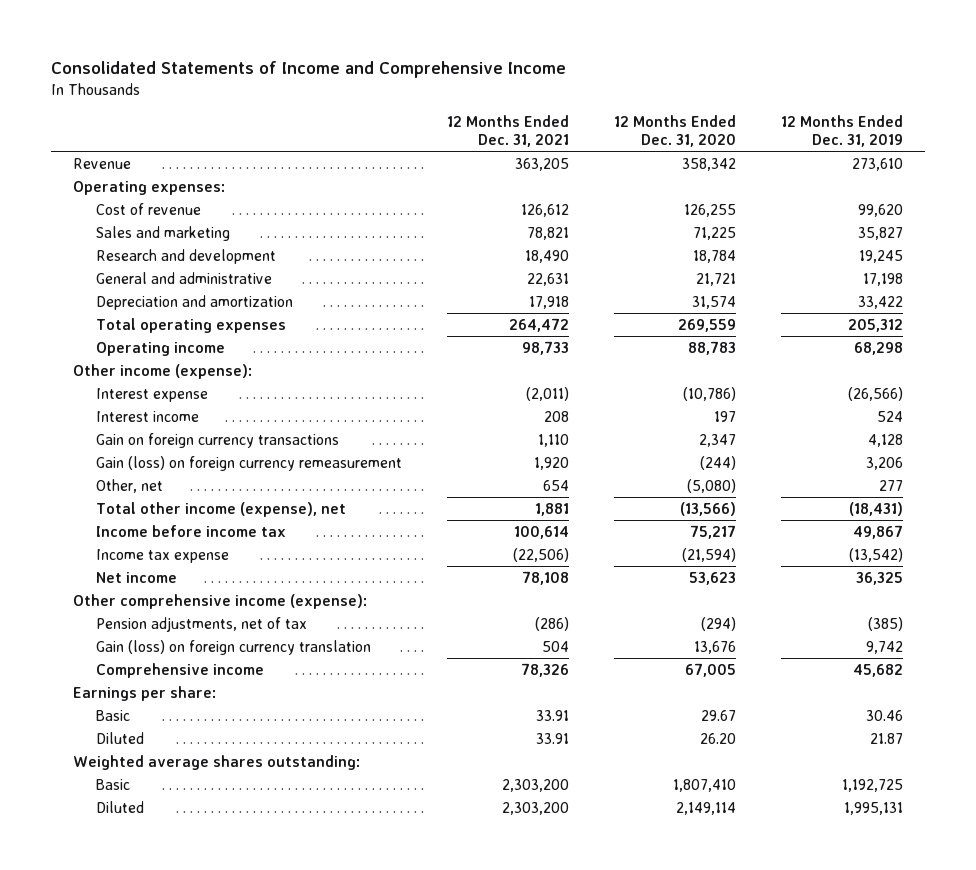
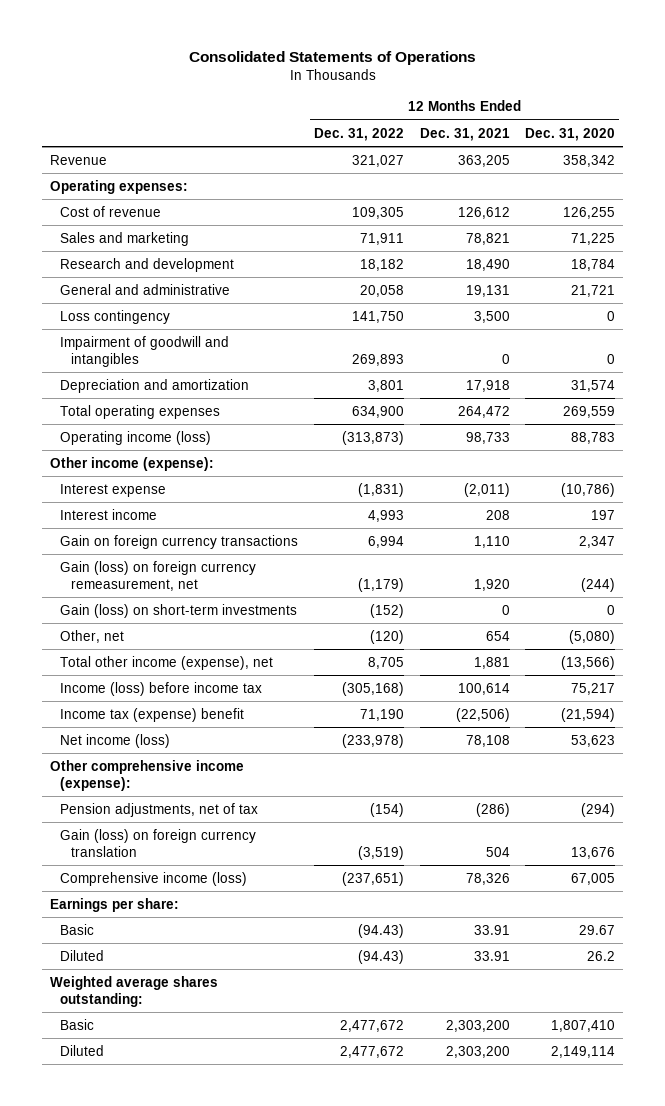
[50,61,566,79] Consolidated Statements of Income and Comprehensive Income -> [188,51,476,66] Consolidated Statements of Operations
[780,115,903,147] 12 Months Ended Dec. 31, 2019 -> none
none -> [313,127,404,141] Dec. 31, 2022
[526,272,569,286] 22,631 -> [465,284,510,297] 19,131
none -> [60,309,171,324] Loss contingency
none -> [60,335,230,367] Impairment of goodwill and intangibles
[95,341,225,356] Operating income -> [60,430,212,445] Operating income (loss)
[95,455,402,471] Gain (loss) on foreign currency remeasurement -> [60,560,257,591] Gain (loss) on foreign currency remeasurement, net
none -> [60,603,298,618] Gain (loss) on short-term investments
[95,524,286,537] Income before income tax -> [60,681,263,696] Income (loss) before income tax
[95,548,229,563] Income tax expense -> [60,707,245,722] Income tax (expense) benefit
[95,571,177,583] Net income -> [60,733,171,748] Net income (loss)
[95,662,264,678] Comprehensive income -> [60,871,248,886] Comprehensive income (loss)
[699,732,736,744] 26.20 -> [587,950,616,961] 26.2

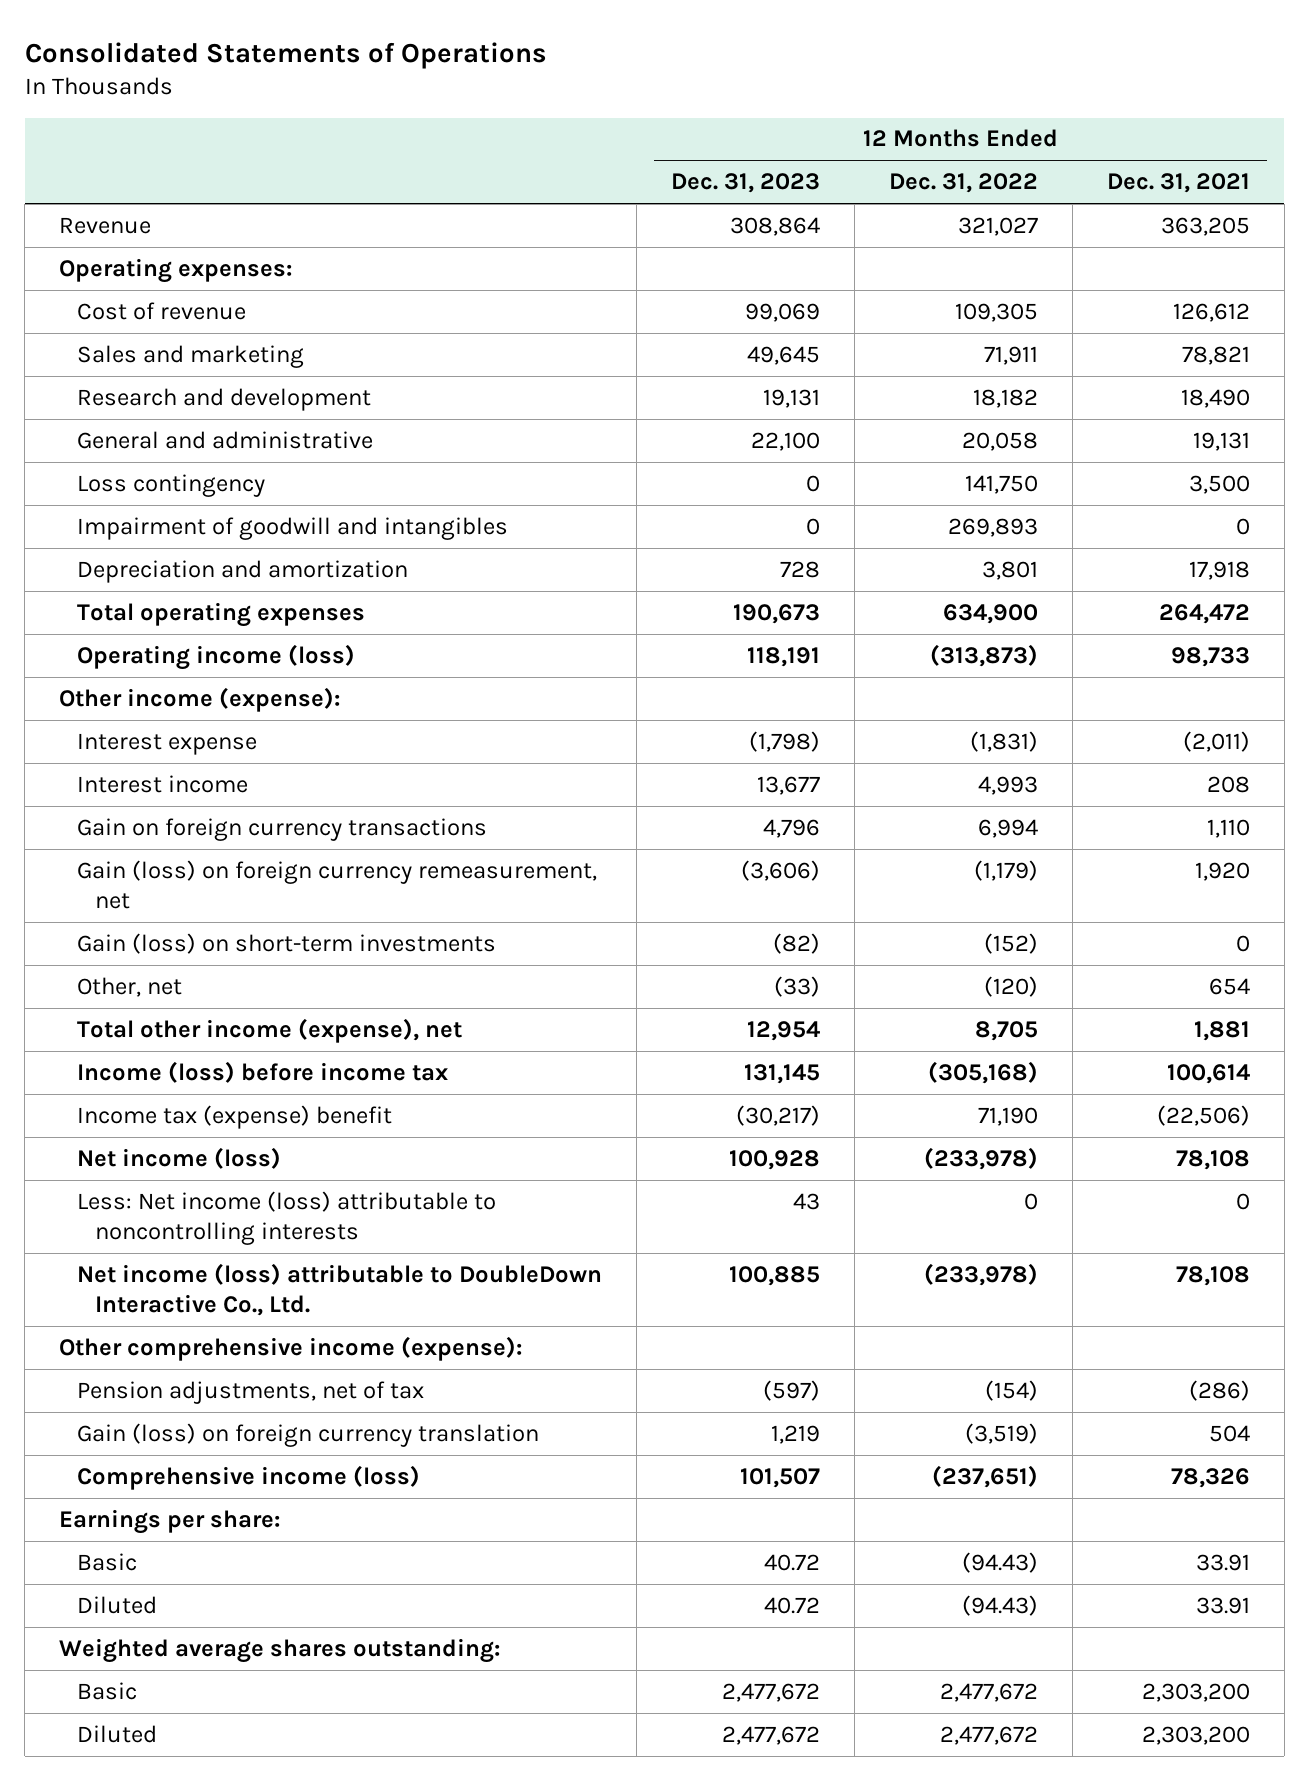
[525,127,616,141] Dec. 31, 2020 -> none
none -> [671,173,821,194] Dec. 31, 2023
none -> [77,1190,497,1245] Less: Net income (loss) attributable to noncontrolling interests
none -> [77,1262,603,1316] Net income (loss) attributable to DoubleDown Interactive Co., Ltd.

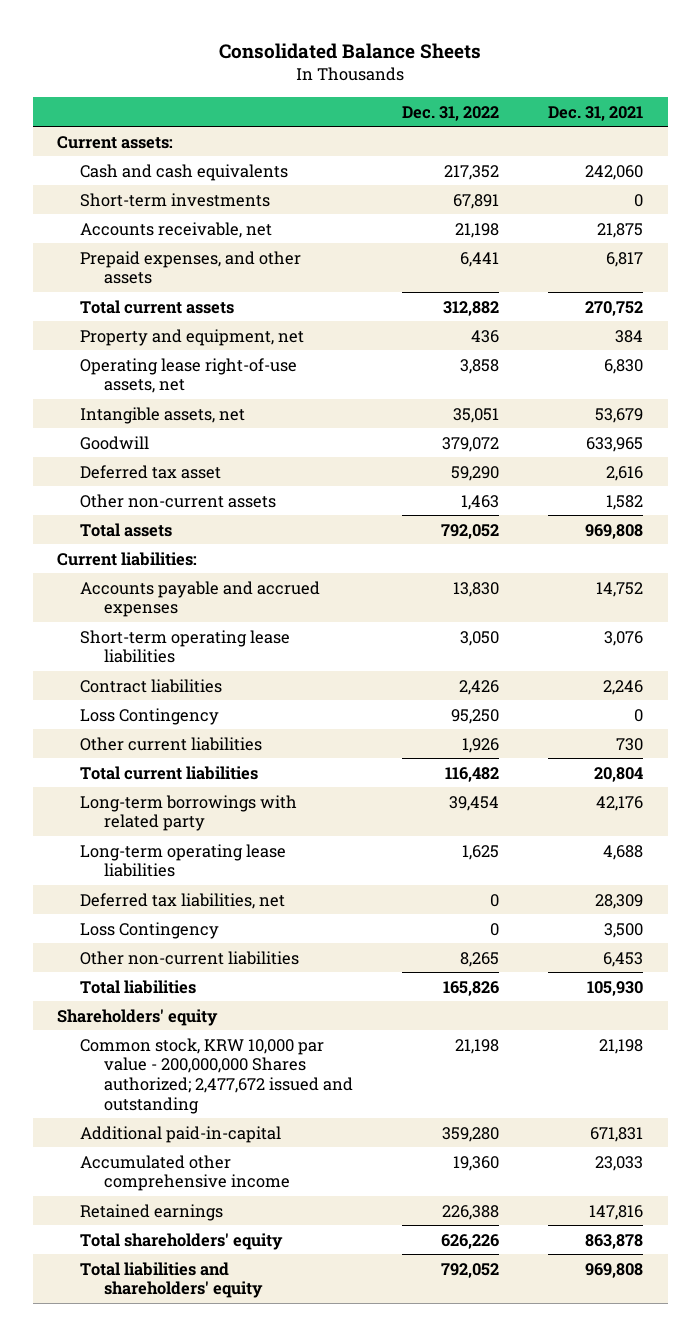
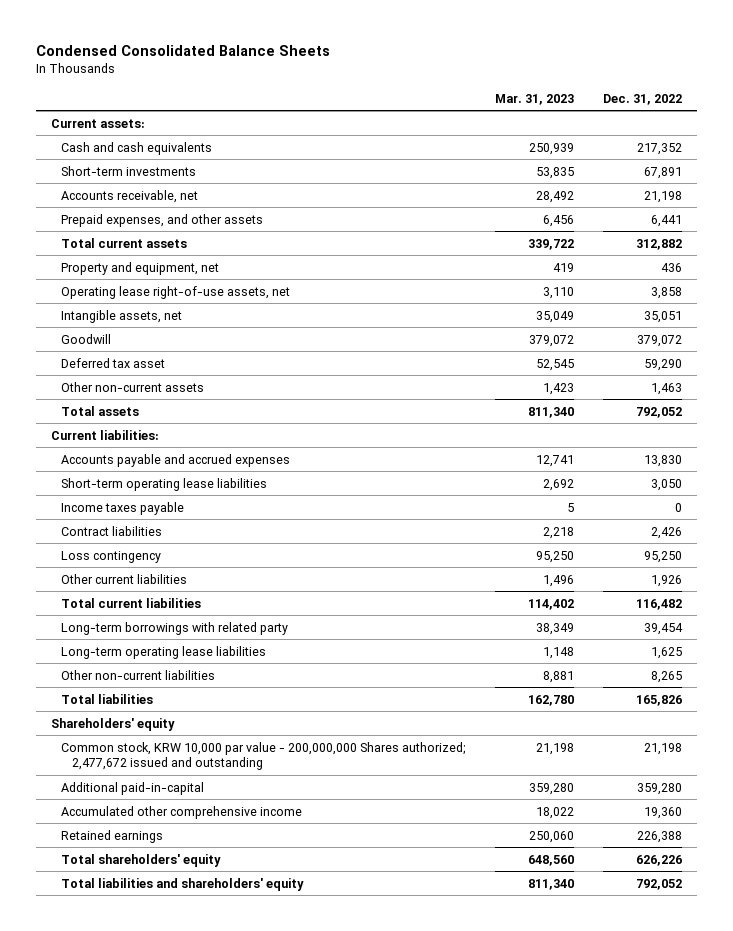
[219,43,482,60] Consolidated Balance Sheets -> [36,45,331,57] Condensed Consolidated Balance Sheets
[548,105,644,121] Dec. 31, 2021 -> none
none -> [494,93,574,105] Mar. 31, 2023
none -> [61,501,185,515] Income taxes payable
[80,707,220,725] Loss Contingency -> [61,550,162,563] Loss contingency
[80,892,286,909] Deferred tax liabilities, net -> none
[80,921,220,939] Loss Contingency -> none

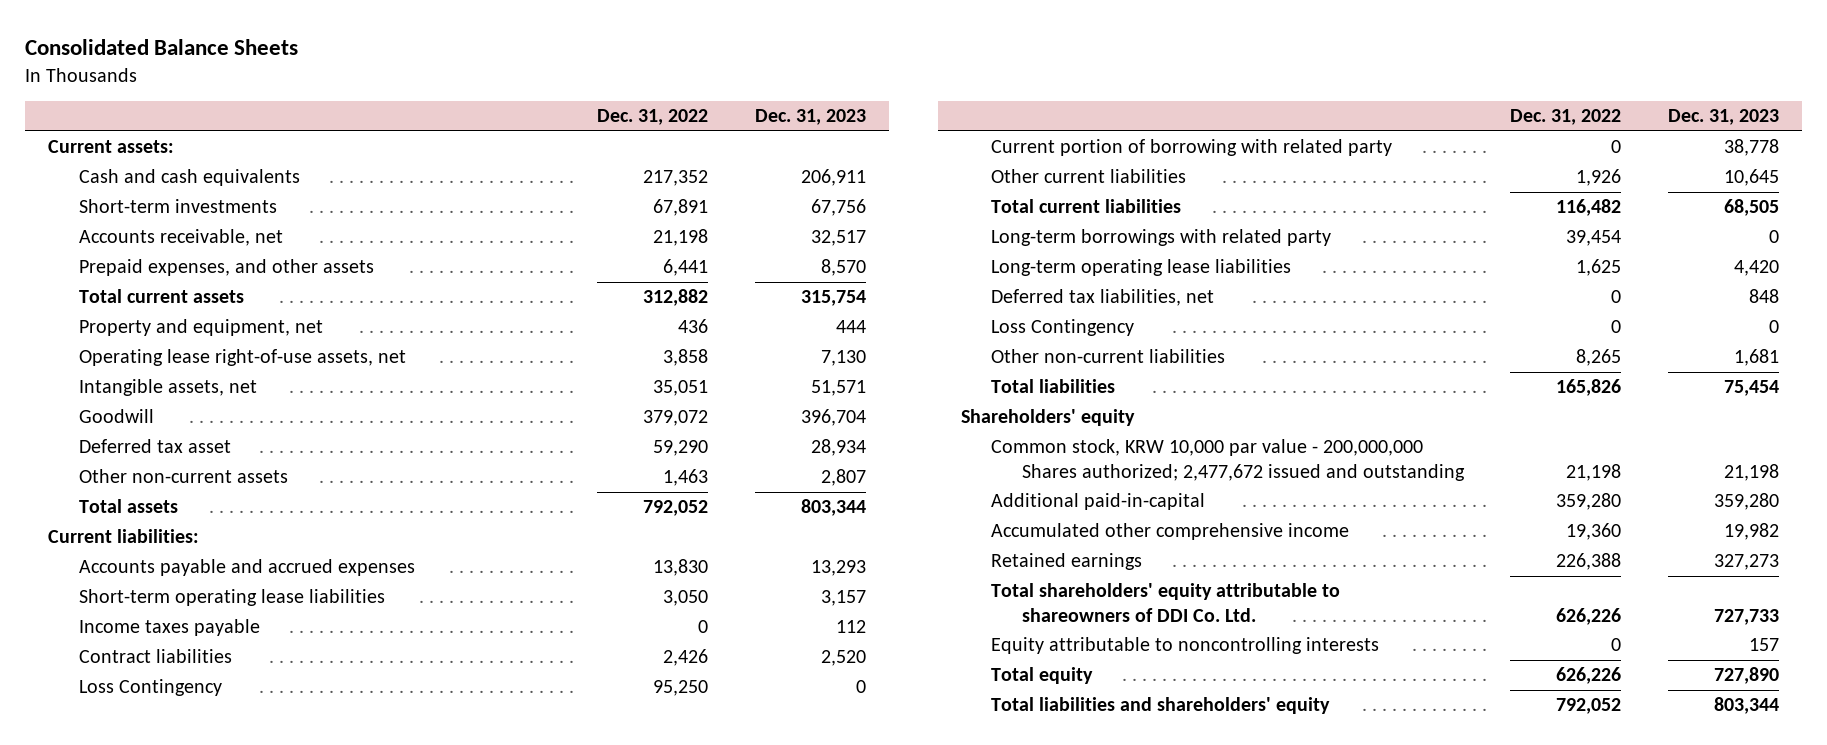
[36,45,331,57] Condensed Consolidated Balance Sheets -> [24,39,298,56] Consolidated Balance Sheets
[494,93,574,105] Mar. 31, 2023 -> none
none -> [754,109,866,126] Dec. 31, 2023
[61,550,162,563] Loss contingency -> [78,679,222,697] Loss Contingency
none -> [991,139,1393,157] Current portion of borrowing with related party
none -> [991,289,1215,307] Deferred tax liabilities, net
none -> [991,319,1135,337] Loss Contingency
[61,853,222,867] Total shareholders' equity -> [991,583,1341,622] Total shareholders' equity attributable to shareowners of DDI Co. Ltd.
none -> [991,637,1380,655] Equity attributable to noncontrolling interests
none -> [991,667,1094,685] Total equity

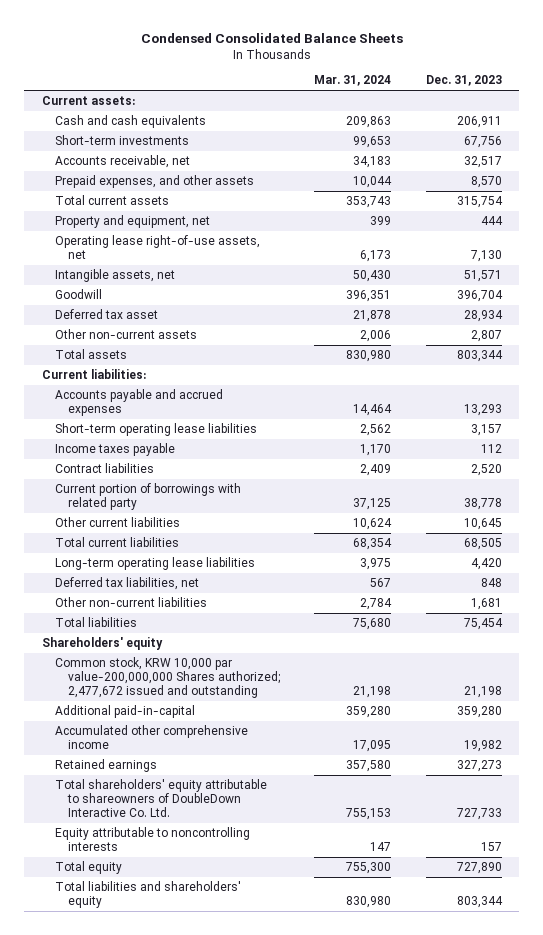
[24,39,298,56] Consolidated Balance Sheets -> [140,32,403,43] Condensed Consolidated Balance Sheets
[597,109,709,126] Dec. 31, 2022 -> none
none -> [314,75,392,87] Mar. 31, 2024
[78,679,222,697] Loss Contingency -> none
[991,139,1393,157] Current portion of borrowing with related party -> [54,483,241,510] Current portion of borrowings with related party
[991,229,1332,247] Long-term borrowings with related party -> none
[991,319,1135,337] Loss Contingency -> none
[991,439,1465,481] Common stock, KRW 10,000 par value - 200,000,000 Shares authorized; 2,477,672 issued and outstanding -> [54,657,280,698] Common stock, KRW 10,000 par value-200,000,000 Shares authorized; 2,477,672 issued and outstanding
[991,583,1341,622] Total shareholders' equity attributable to shareowners of DDI Co. Ltd. -> [54,779,267,817] Total shareholders' equity attributable to shareowners of DoubleDown Interactive Co. Ltd.

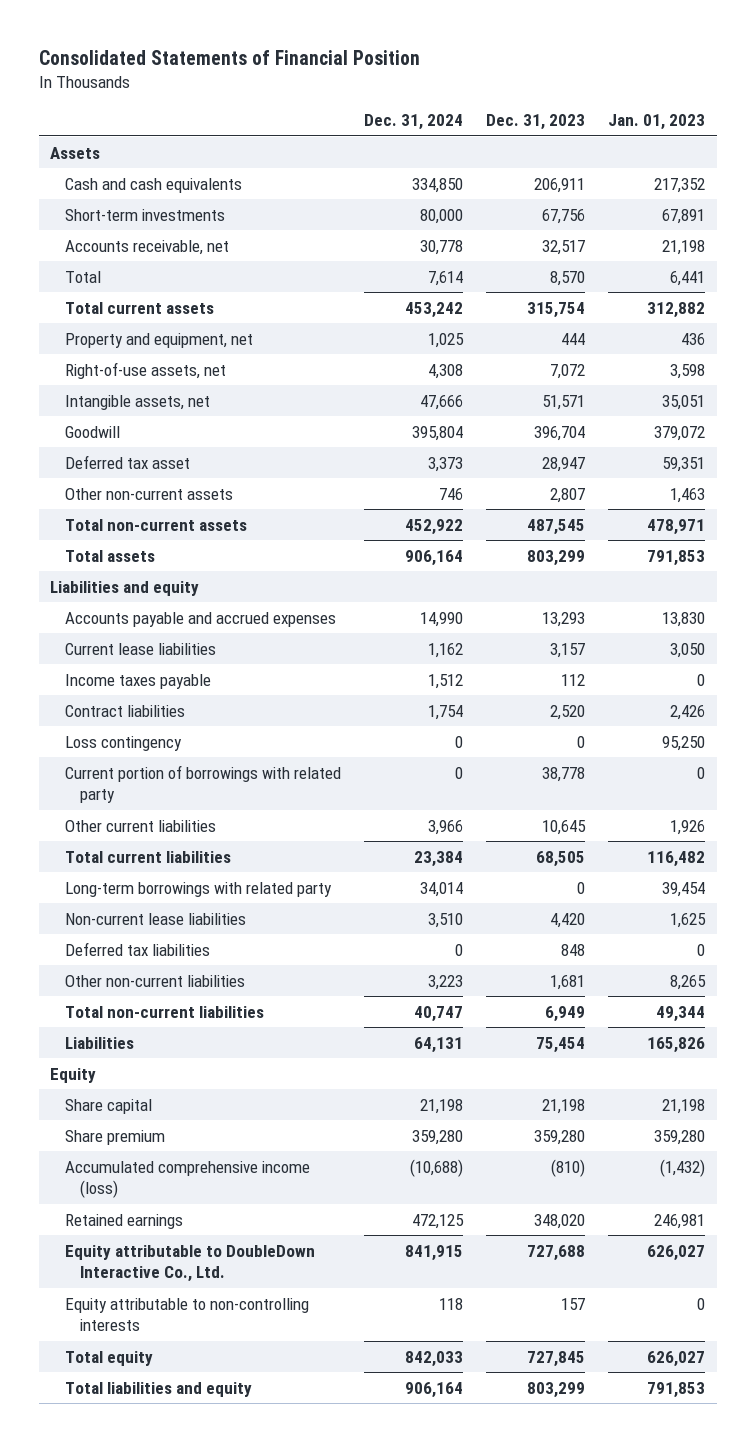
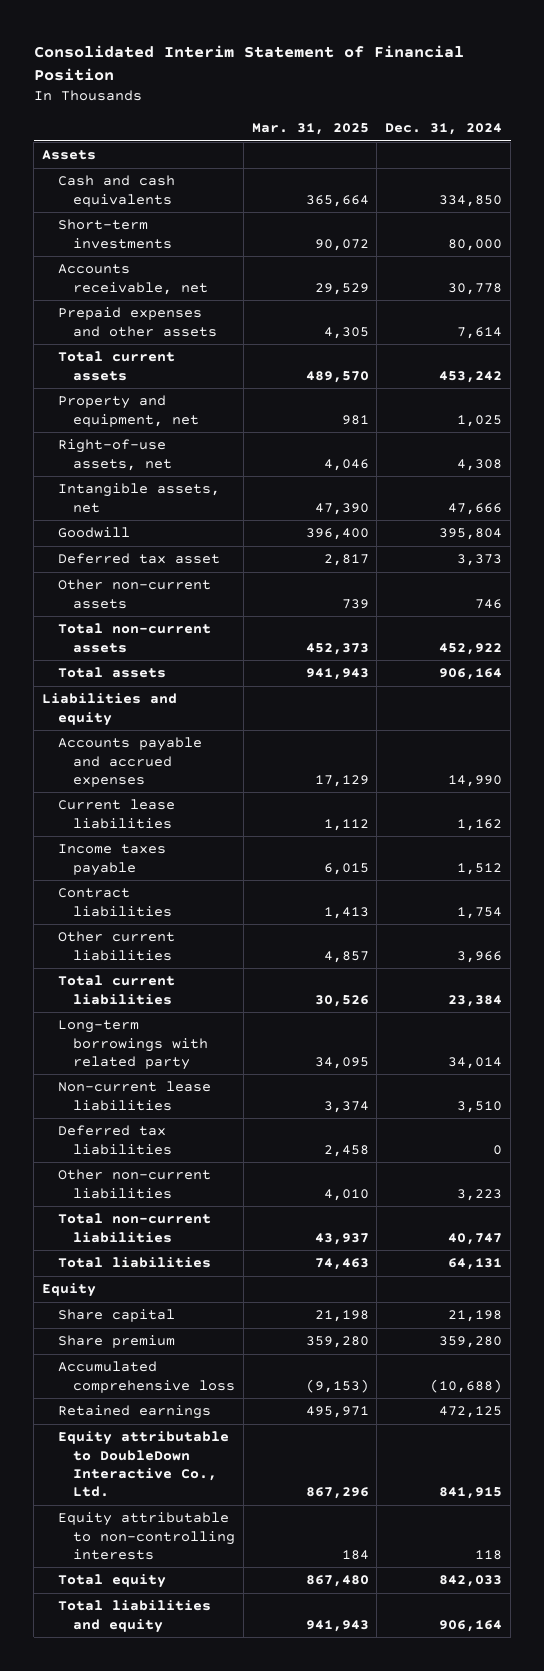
[38,50,420,66] Consolidated Statements of Financial Position -> [33,44,464,82] Consolidated Interim Statement of Financial Position
[486,114,586,131] Dec. 31, 2023 -> none
[608,114,706,131] Jan. 01, 2023 -> none
none -> [251,123,369,136] Mar. 31, 2025
[65,270,102,283] Total -> [57,307,218,337] Prepaid expenses and other assets
[65,735,183,751] Loss contingency -> none
[65,764,342,804] Current portion of borrowings with related party -> none
[65,1036,135,1049] Liabilities -> [57,1257,211,1269] Total liabilities
[65,1160,311,1199] Accumulated comprehensive income (loss) -> [57,1361,236,1393] Accumulated comprehensive loss

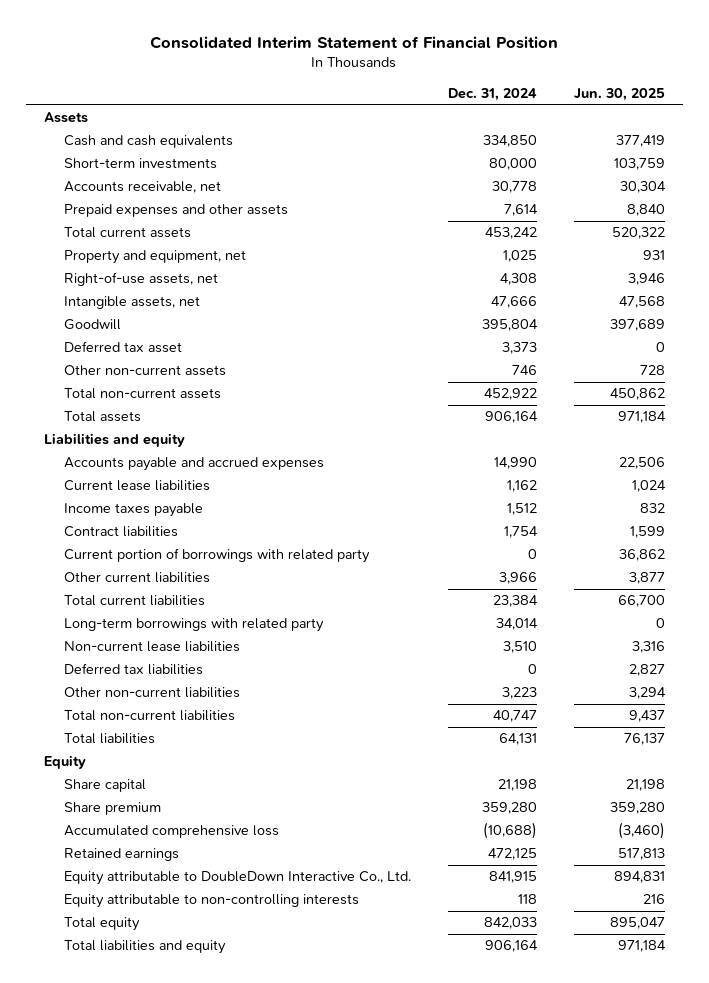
[251,123,369,136] Mar. 31, 2025 -> none
none -> [573,88,665,102] Jun. 30, 2025
none -> [64,548,371,564] Current portion of borrowings with related party

